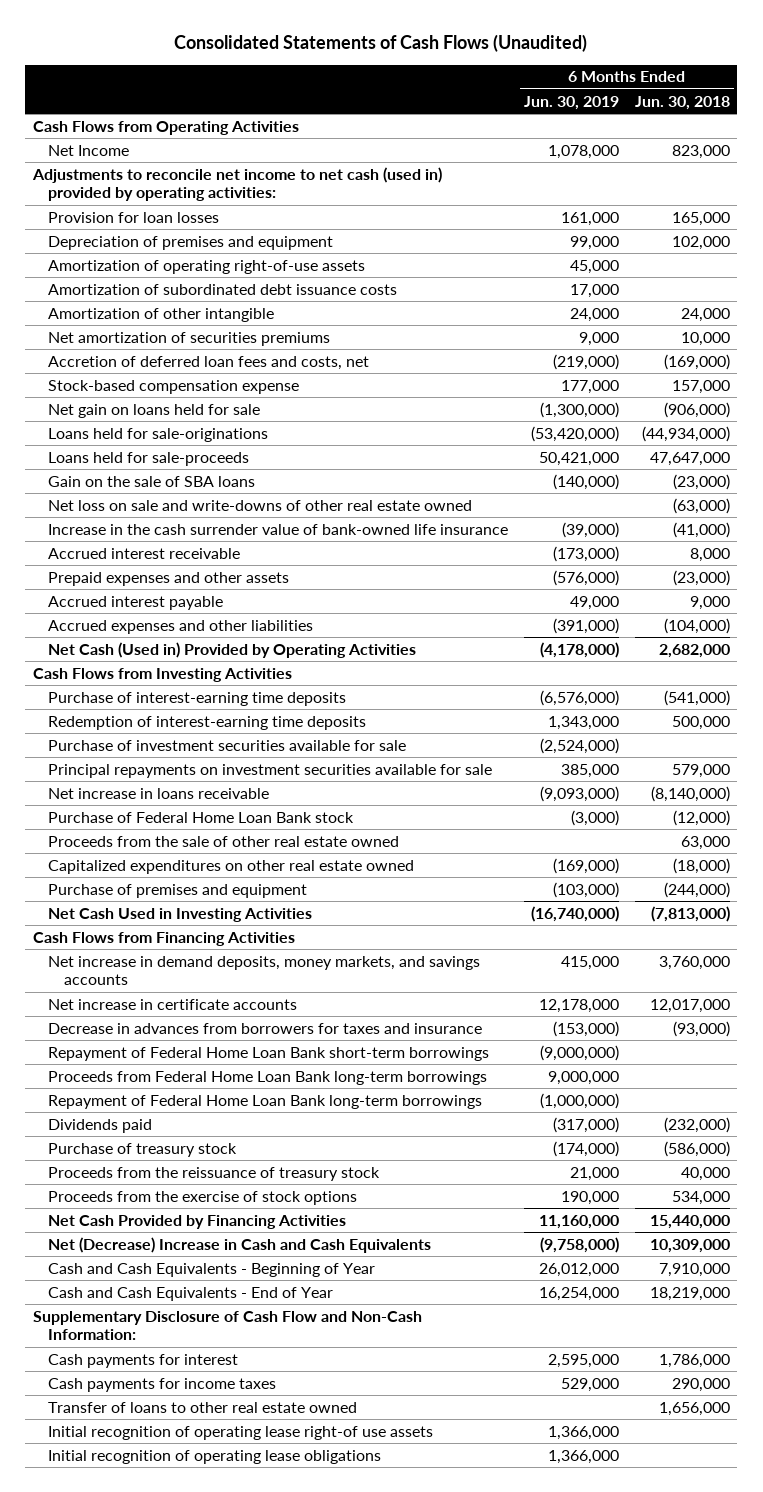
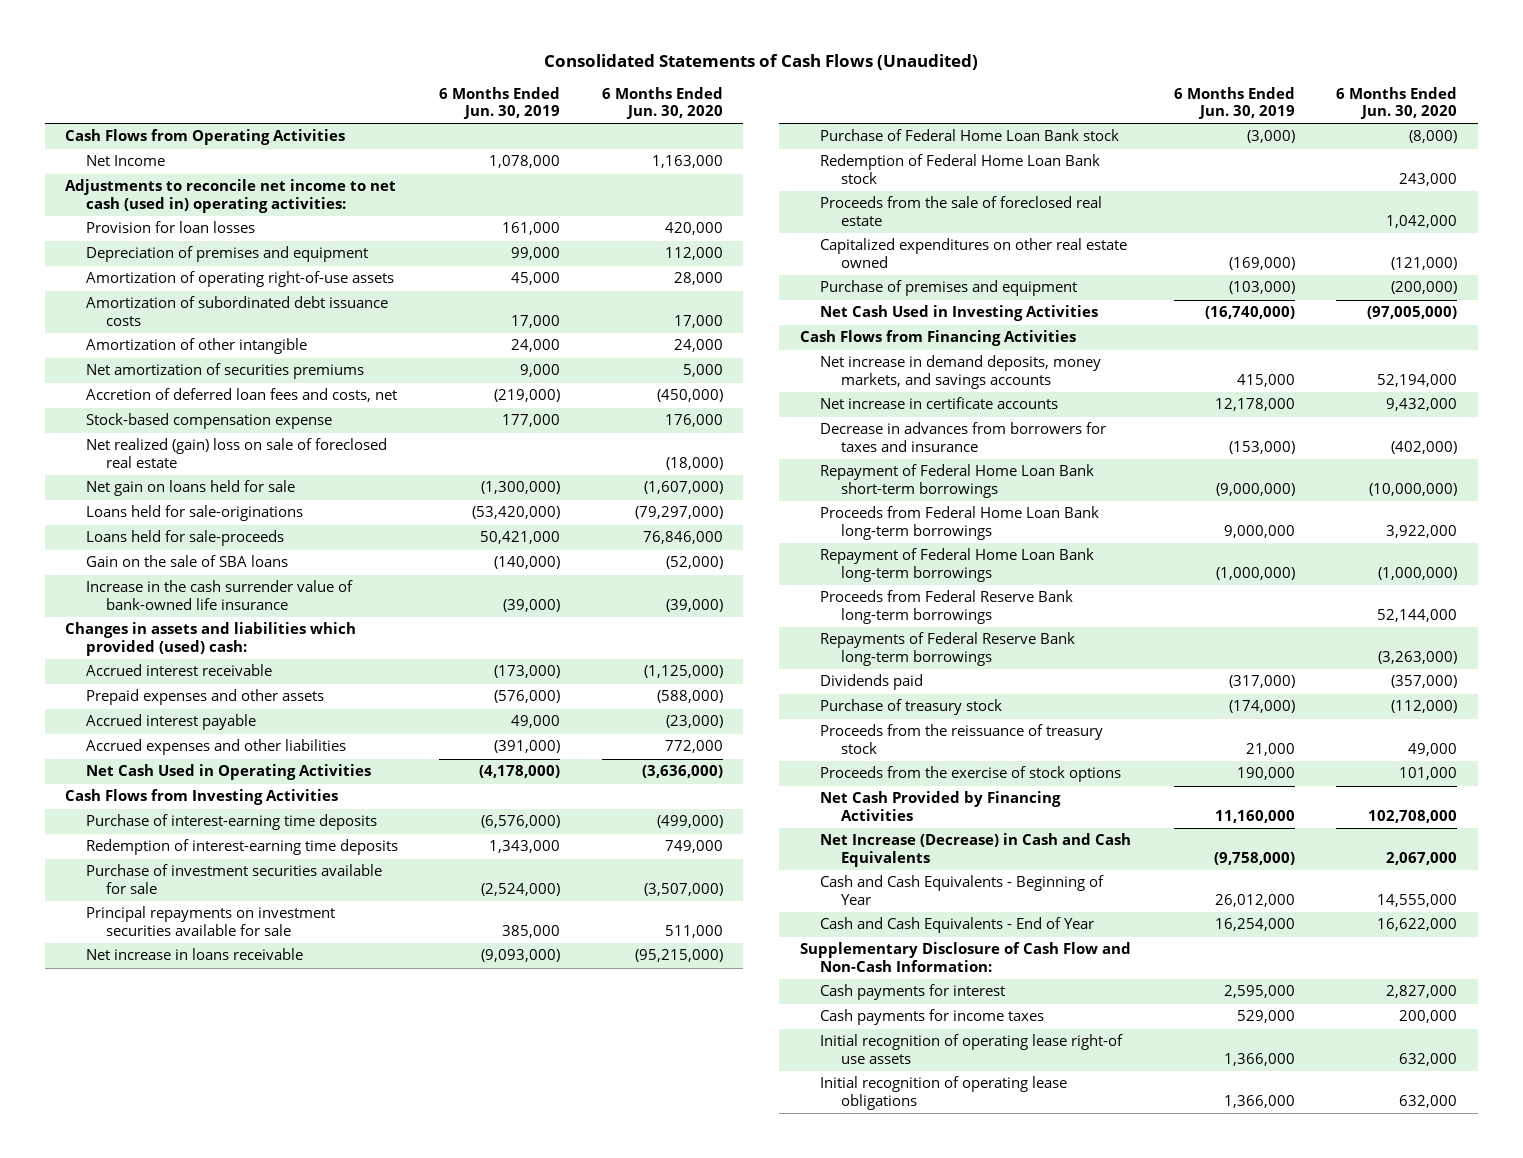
[634,95,730,110] Jun. 30, 2018 -> none
none -> [601,86,723,120] 6 Months Ended Jun. 30, 2020
[32,166,443,202] Adjustments to reconcile net income to net cash (used in) provided by operating activities: -> [65,179,397,213] Adjustments to reconcile net income to net cash (used in) operating activities:
none -> [85,438,387,468] Net realized (gain) loss on sale of foreclosed real estate
[48,499,473,511] Net loss on sale and write-downs of other real estate owned -> none
none -> [65,622,357,656] Changes in assets and liabilities which provided (used) cash:
[48,641,417,658] Net Cash (Used in) Provided by Operating Activities -> [85,764,371,781] Net Cash Used in Operating Activities
none -> [820,154,1101,184] Redemption of Federal Home Loan Bank stock
[48,835,400,847] Proceeds from the sale of other real estate owned -> [820,196,1103,226] Proceeds from the sale of foreclosed real estate
none -> [820,590,1074,624] Proceeds from Federal Reserve Bank long-term borrowings
none -> [820,632,1076,666] Repayments of Federal Reserve Bank long-term borrowings
[48,1236,432,1253] Net (Decrease) Increase in Cash and Cash Equivalents -> [820,833,1132,867] Net Increase (Decrease) in Cash and Cash Equivalents
[48,1401,358,1413] Transfer of loans to other real estate owned -> none

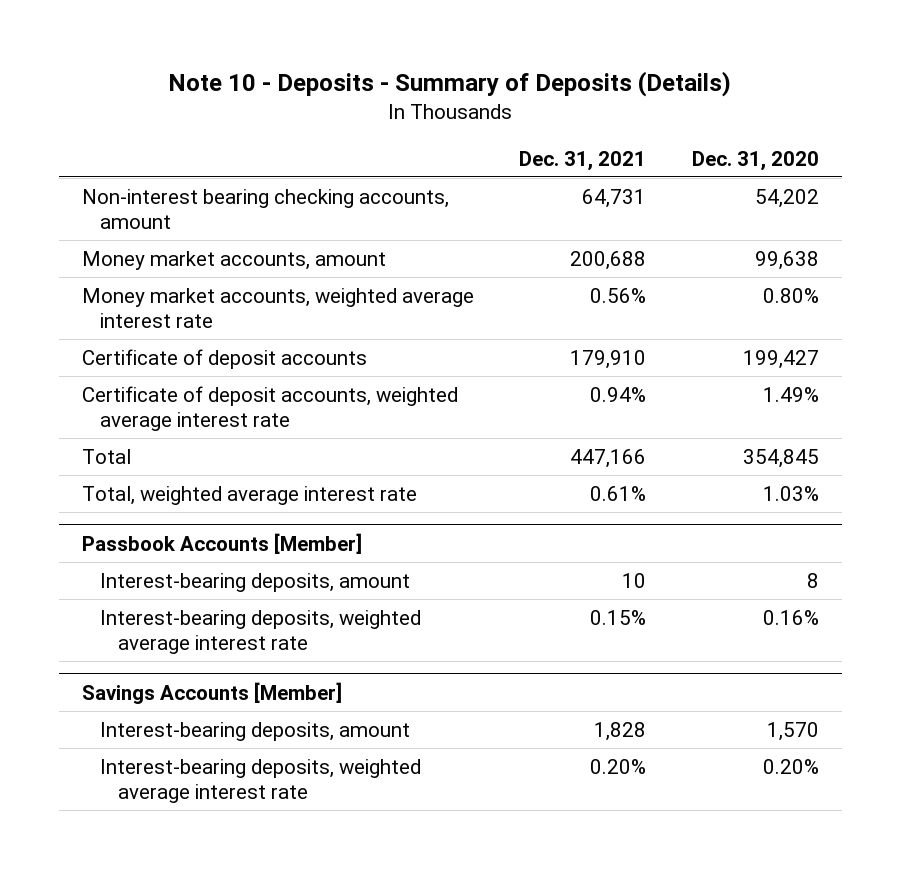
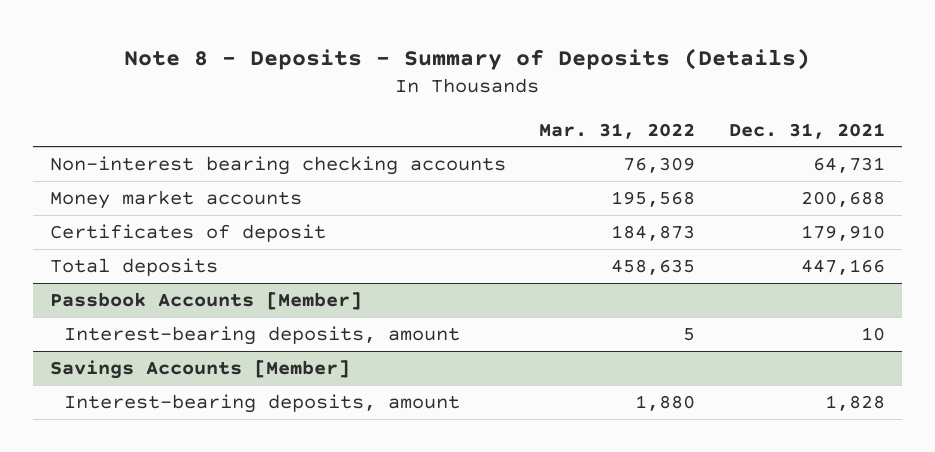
[168,71,732,98] Note 10 - Deposits - Summary of Deposits (Details) -> [124,47,811,70] Note 8 - Deposits - Summary of Deposits (Details)
[691,150,819,171] Dec. 31, 2020 -> none
none -> [539,122,696,139] Mar. 31, 2022
[81,287,474,329] Money market accounts, weighted average interest rate -> none
[81,385,458,432] Certificate of deposit accounts, weighted average interest rate -> none
[81,485,417,505] Total, weighted average interest rate -> none
[81,188,449,230] Non-interest bearing checking accounts, amount -> [49,155,506,175] Non-interest bearing checking accounts
[81,250,386,270] Money market accounts, amount -> [49,189,302,209] Money market accounts
[81,348,367,369] Certificate of deposit accounts -> [49,223,326,242] Certificates of deposit
[81,448,131,464] Total -> [49,257,218,276] Total deposits
[99,609,421,655] Interest-bearing deposits, weighted average interest rate -> none
[99,758,421,804] Interest-bearing deposits, weighted average interest rate -> none

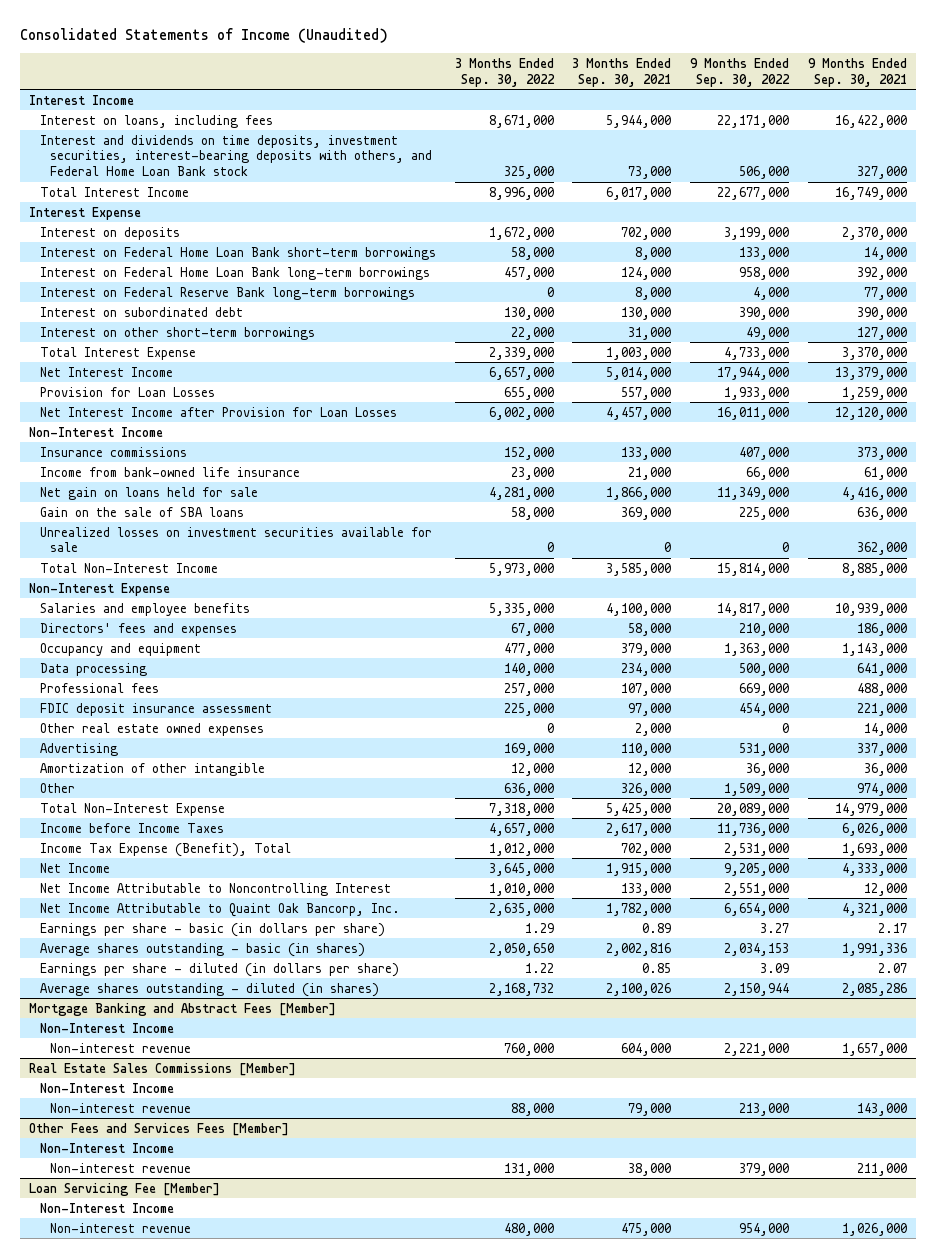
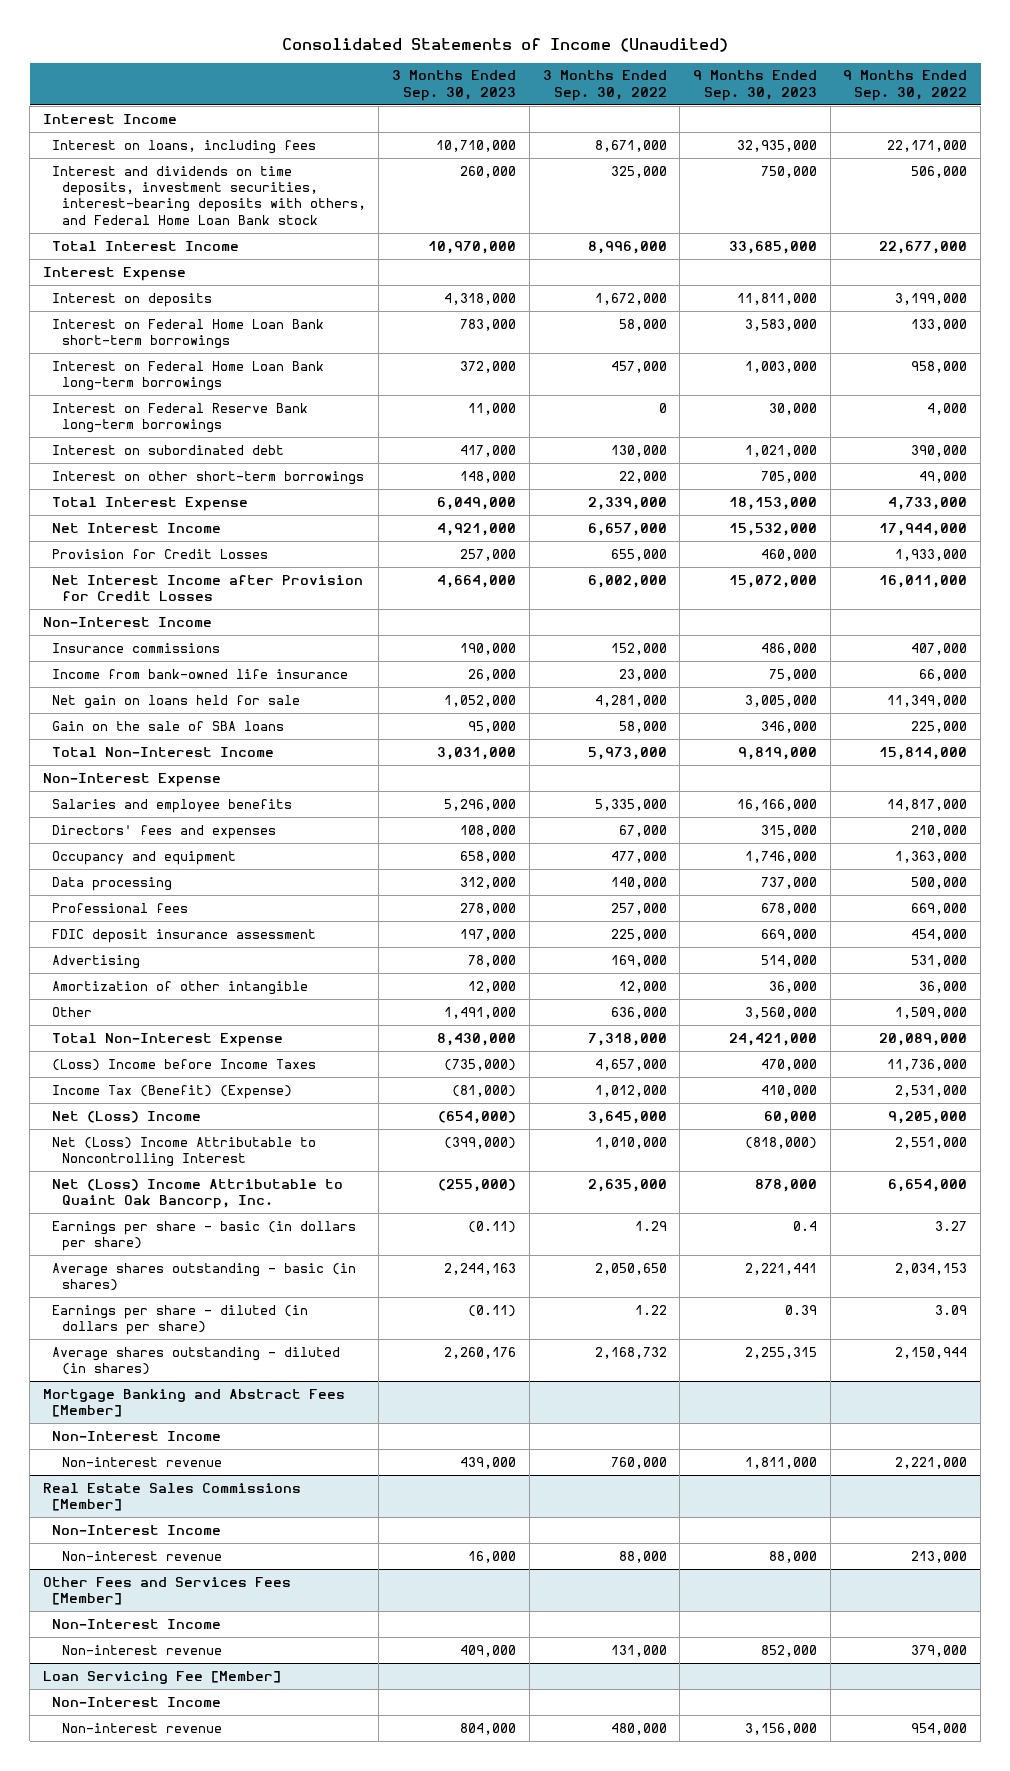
[572,58,672,87] 3 Months Ended Sep. 30, 2021 -> none
[807,58,907,87] 9 Months Ended Sep. 30, 2021 -> none
none -> [392,70,517,101] 3 Months Ended Sep. 30, 2023
none -> [692,70,817,101] 9 Months Ended Sep. 30, 2023
[39,386,215,397] Provision for Loan Losses -> [52,548,269,559] Provision for Credit Losses
[39,406,397,417] Net Interest Income after Provision for Loan Losses -> [52,574,364,602] Net Interest Income after Provision for Credit Losses
[39,526,432,553] Unrealized losses on investment securities available for sale -> none
[39,722,264,736] Other real estate owned expenses -> none
[39,822,224,833] Income before Income Taxes -> [52,1058,317,1071] (Loss) Income before Income Taxes
[39,842,291,857] Income Tax Expense (Benefit), Total -> [52,1084,293,1099] Income Tax (Benefit) (Expense)
[39,862,110,873] Net Income -> [52,1110,202,1123] Net (Loss) Income
[39,882,391,896] Net Income Attributable to Noncontrolling Interest -> [52,1136,317,1168] Net (Loss) Income Attributable to Noncontrolling Interest
[39,902,400,917] Net Income Attributable to Quaint Oak Bancorp, Inc. -> [52,1178,344,1210] Net (Loss) Income Attributable to Quaint Oak Bancorp, Inc.

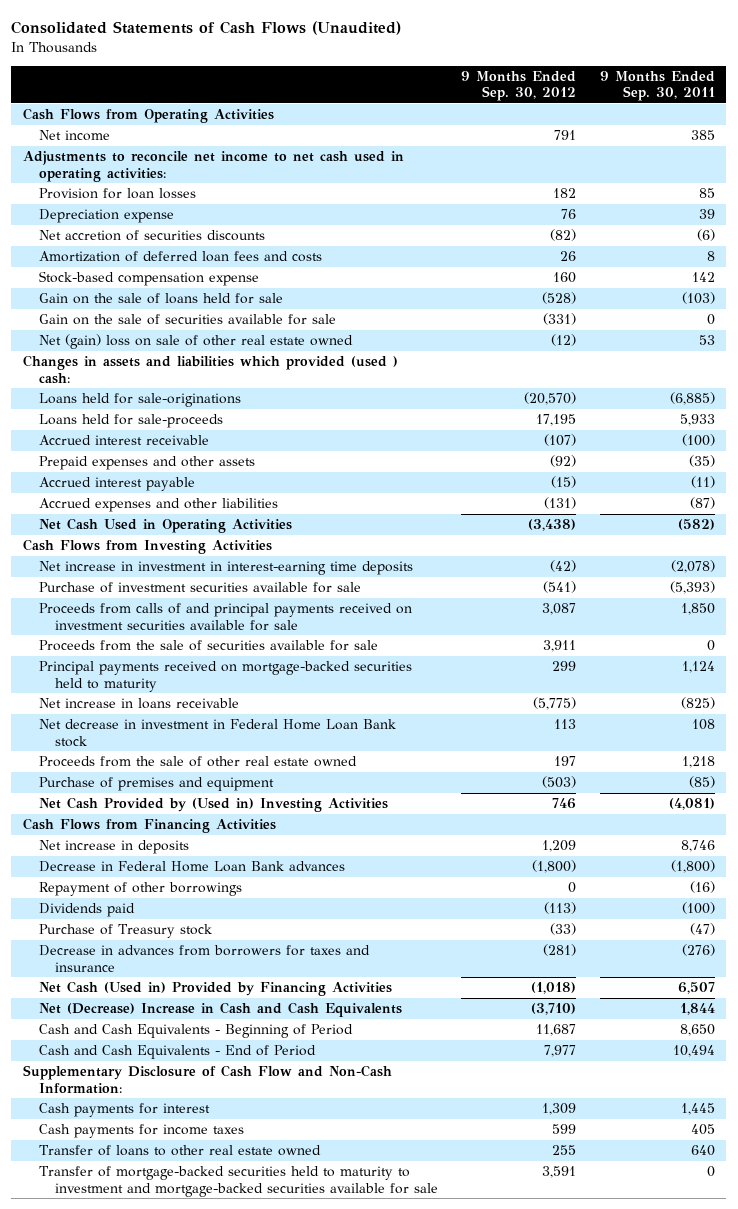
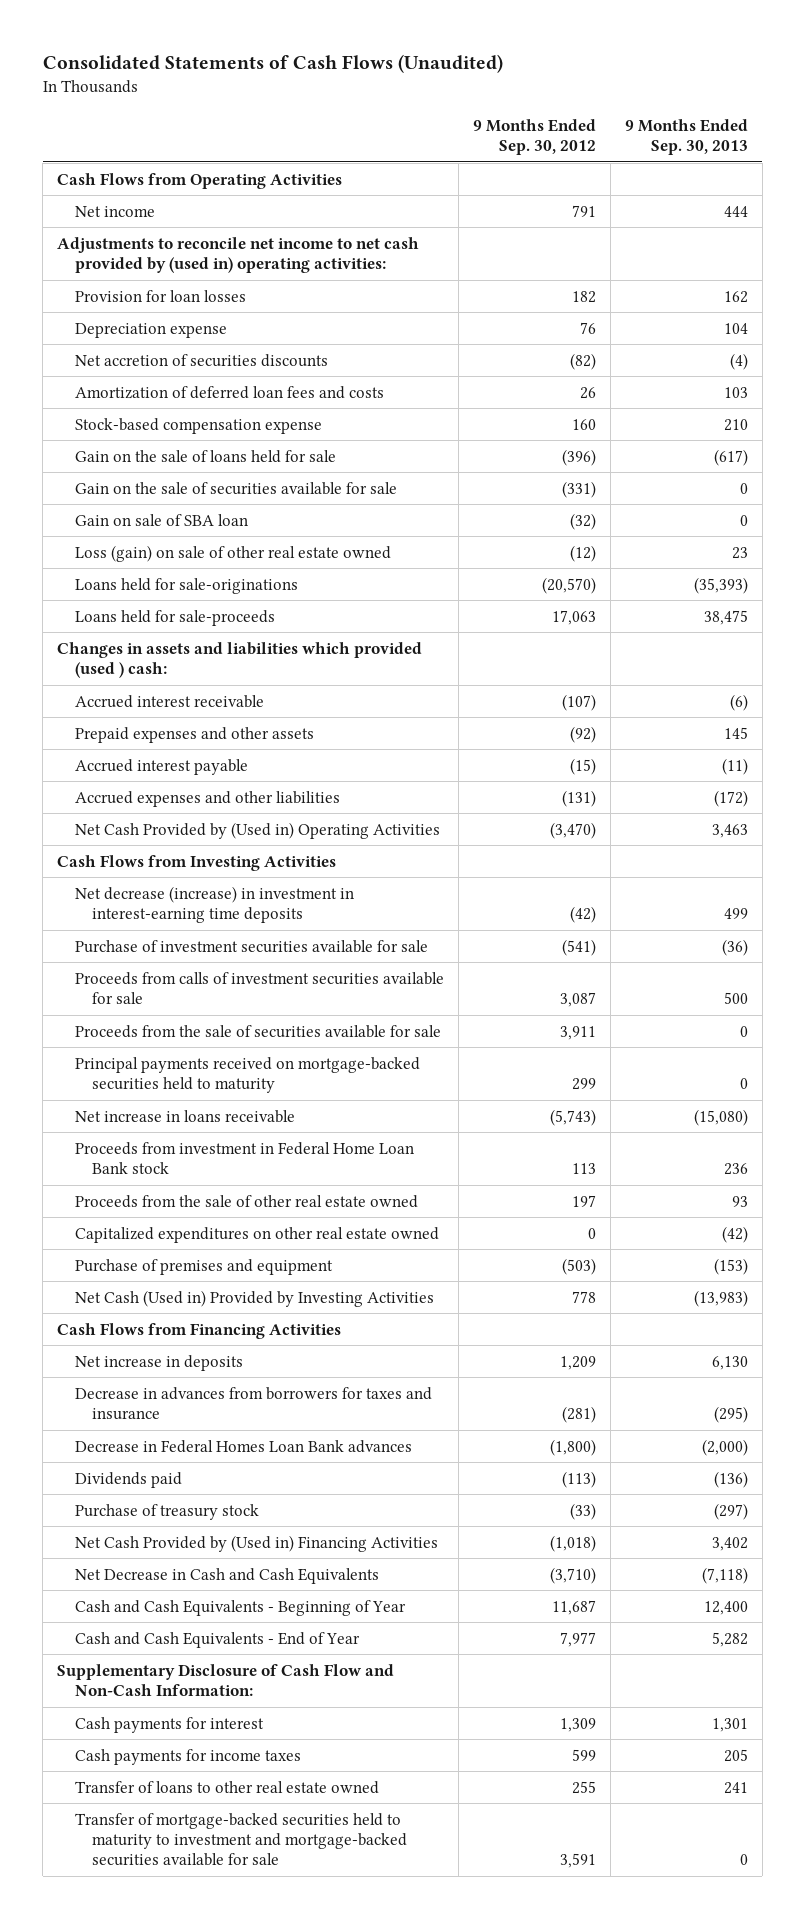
[599,70,715,102] 9 Months Ended Sep. 30, 2011 -> none
none -> [624,118,748,156] 9 Months Ended Sep. 30, 2013
[23,151,405,182] Adjustments to reconcile net income to net cash used in operating activities: -> [57,236,420,274] Adjustments to reconcile net income to net cash provided by (used in) operating activities:
[542,292,577,305] (528) -> [561,448,596,466] (396)
none -> [74,513,248,526] Gain on sale of SBA loan
[39,334,354,350] Net (gain) loss on sale of other real estate owned -> [74,544,391,562] Loss (gain) on sale of other real estate owned
[536,414,577,427] 17,195 -> [551,609,596,625] 17,063
[23,355,399,384] Changes in assets and liabilities which provided (used ) cash: -> [57,641,423,679] Changes in assets and liabilities which provided (used ) cash:
[39,518,293,534] Net Cash Used in Operating Activities -> [74,821,440,839] Net Cash Provided by (Used in) Operating Activities
[528,519,577,532] (3,438) -> [549,821,596,839] (3,470)
[39,561,414,576] Net increase in investment in interest-earning time deposits -> [74,885,354,924] Net decrease (increase) in investment in interest-earning time deposits
[39,603,413,631] Proceeds from calls of and principal payments received on investment securities available for sale -> [74,971,444,1005] Proceeds from calls of investment securities available for sale
[533,697,577,711] (5,775) -> [549,1108,596,1126] (5,743)
[39,719,397,747] Net decrease in investment in Federal Home Loan Bank stock -> [74,1141,414,1175] Proceeds from investment in Federal Home Loan Bank stock
none -> [74,1226,439,1243] Capitalized expenditures on other real estate owned
[39,797,389,813] Net Cash Provided by (Used in) Investing Activities -> [74,1289,434,1307] Net Cash (Used in) Provided by Investing Activities
[552,798,577,810] 746 -> [571,1290,596,1303] 778
[39,861,346,873] Decrease in Federal Home Loan Bank advances -> none
[39,882,243,897] Repayment of other borrowings -> none
[39,924,213,939] Purchase of Treasury stock -> none
none -> [74,1439,412,1453] Decrease in Federal Homes Loan Bank advances
[39,903,136,918] Dividends paid -> [74,1471,182,1488] Dividends paid
none -> [74,1503,259,1520] Purchase of treasury stock
[39,981,393,997] Net Cash (Used in) Provided by Financing Activities -> [74,1534,438,1552] Net Cash Provided by (Used in) Financing Activities
[39,1002,403,1018] Net (Decrease) Increase in Cash and Cash Equivalents -> [74,1567,379,1584] Net Decrease in Cash and Cash Equivalents
[39,1024,354,1039] Cash and Cash Equivalents - Beginning of Period -> [74,1599,406,1616] Cash and Cash Equivalents - Beginning of Year
[39,1045,317,1060] Cash and Cash Equivalents - End of Period -> [74,1631,360,1648] Cash and Cash Equivalents - End of Year

